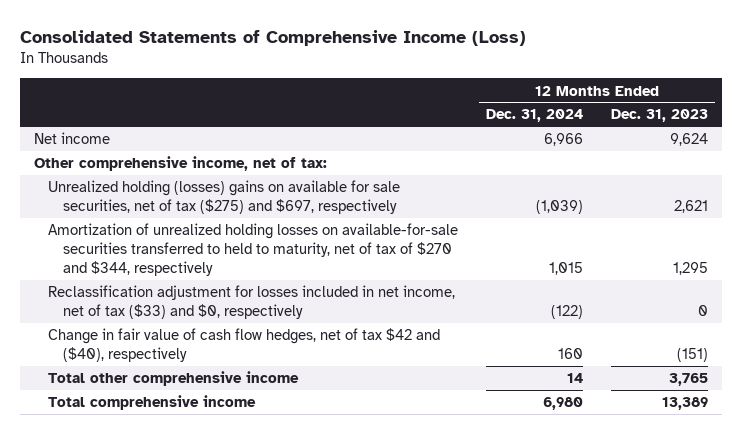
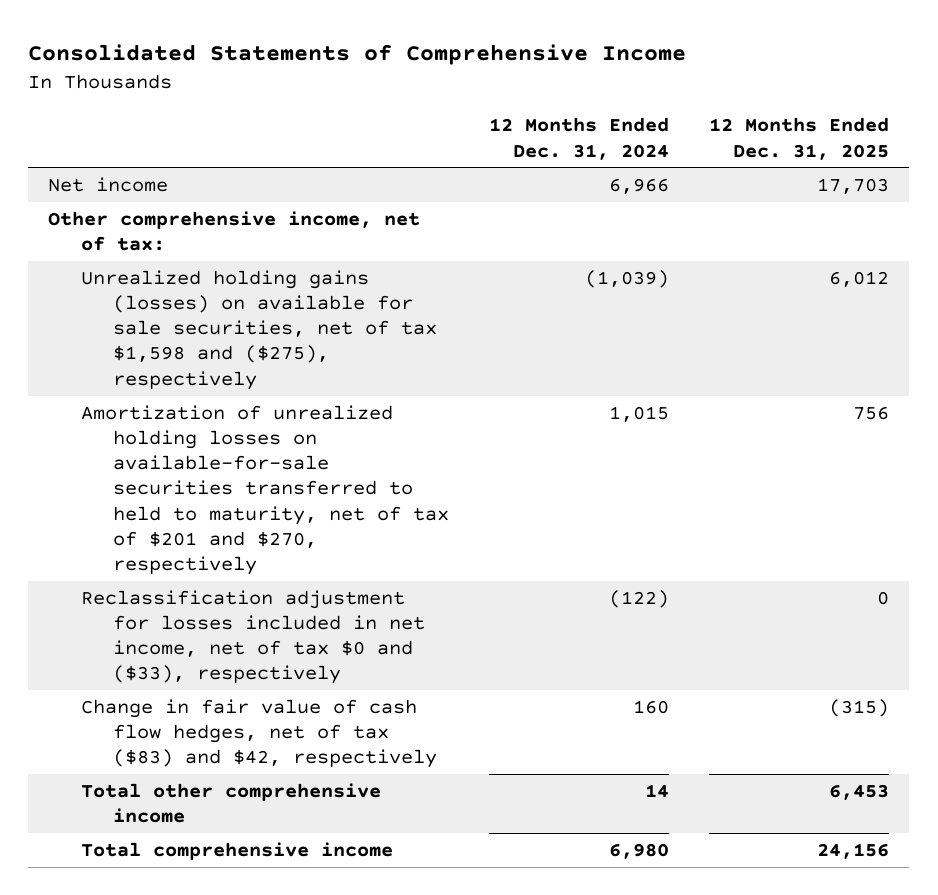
[19,30,526,47] Consolidated Statements of Comprehensive Income (Loss) -> [28,44,687,66] Consolidated Statements of Comprehensive Income
[610,109,708,123] Dec. 31, 2023 -> none
none -> [709,117,890,160] 12 Months Ended Dec. 31, 2025
[48,180,401,214] Unrealized holding (losses) gains on available for sale securities, net of tax ($275) and $697, respectively -> [80,270,438,390] Unrealized holding gains (losses) on available for sale securities, net of tax $1,598 and ($275), respectively
[48,223,459,276] Amortization of unrealized holding losses on available-for-sale securities transferred to held to maturity, net of tax of $270 and $344, respectively -> [80,405,450,575] Amortization of unrealized holding losses on available-for-sale securities transferred to held to maturity, net of tax of $201 and $270, respectively
[48,285,456,319] Reclassification adjustment for losses included in net income, net of tax ($33) and $0, respectively -> [80,590,426,685] Reclassification adjustment for losses included in net income, net of tax $0 and ($33), respectively
[48,328,441,362] Change in fair value of cash flow hedges, net of tax $42 and ($40), respectively -> [80,699,438,769] Change in fair value of cash flow hedges, net of tax ($83) and $42, respectively

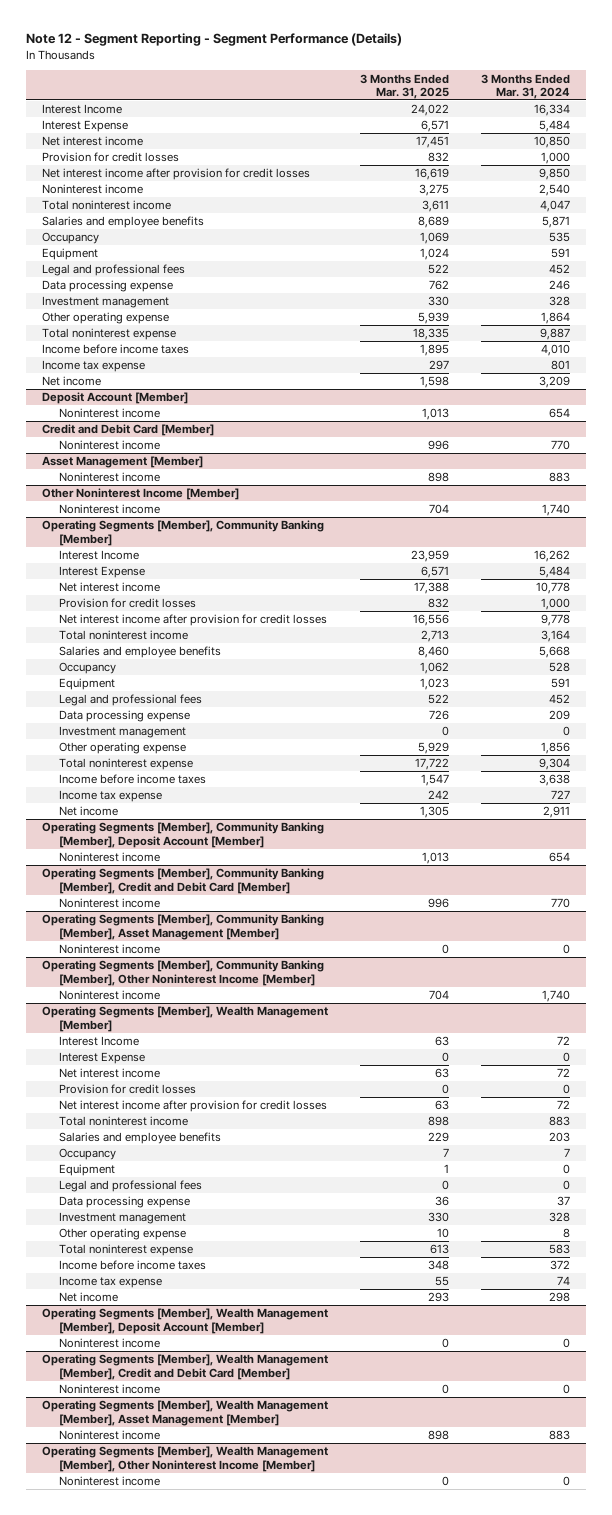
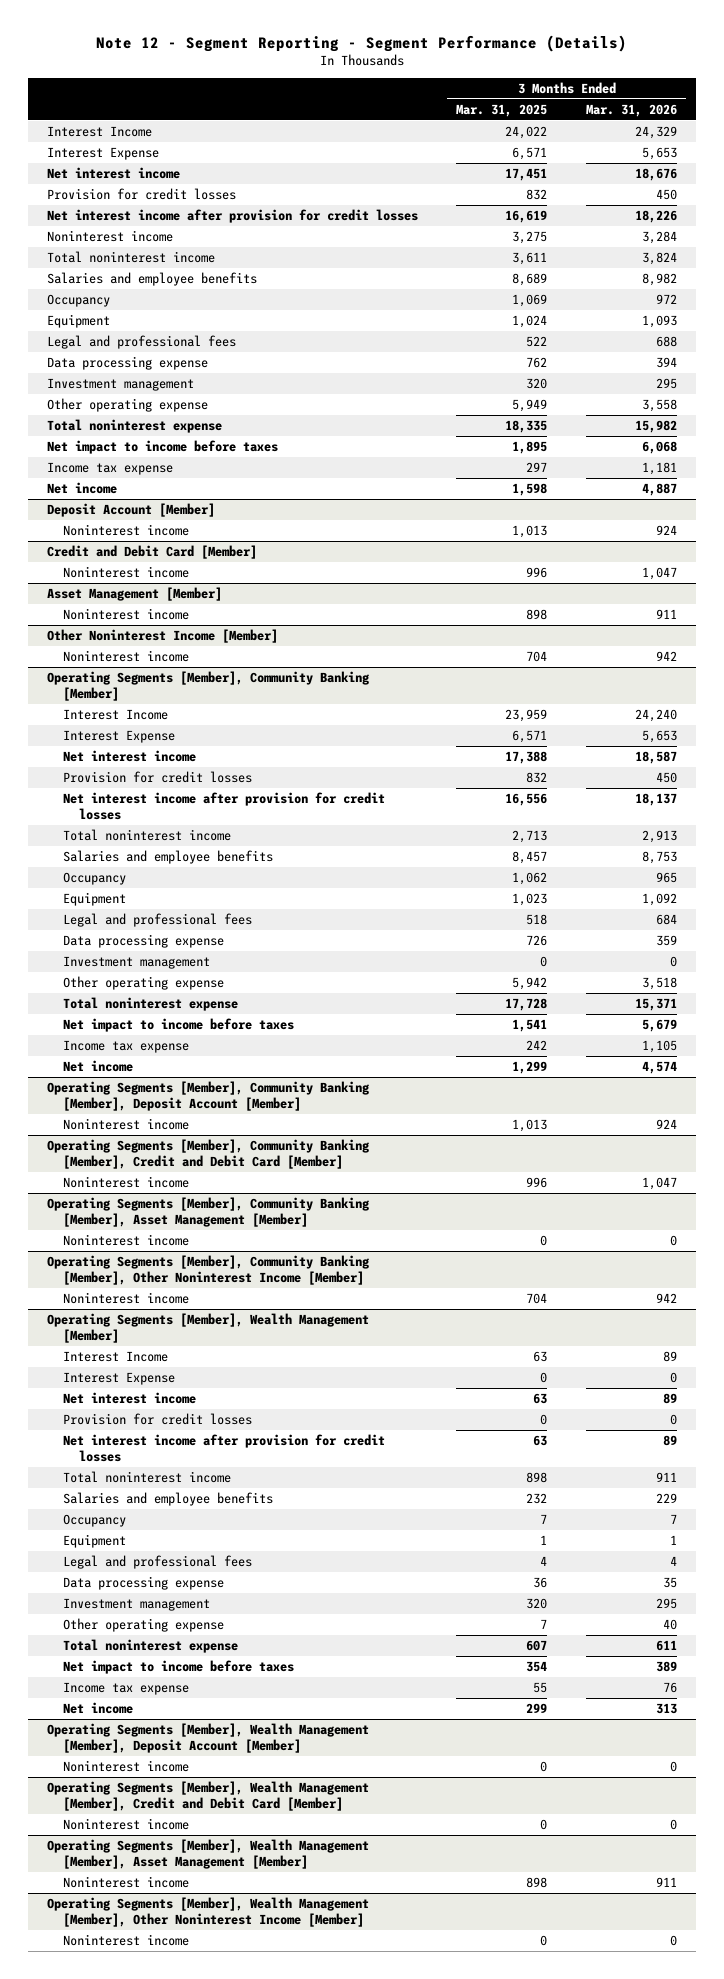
[481,73,571,99] 3 Months Ended Mar. 31, 2024 -> none
none -> [585,103,677,117] Mar. 31, 2026
[428,296,450,307] 330 -> [526,377,548,389] 320
[418,312,450,325] 5,939 -> [512,398,548,412] 5,949
[41,344,189,355] Income before income taxes -> [46,439,278,454] Net impact to income before taxes
[418,646,450,659] 8,460 -> [512,850,548,864] 8,457
[428,694,450,705] 522 -> [526,913,548,925] 518
[418,742,450,755] 5,929 -> [512,976,548,990] 5,942
[415,758,450,771] 17,722 -> [505,997,548,1011] 17,728
[58,774,206,785] Income before income taxes -> [62,1017,294,1032] Net impact to income before taxes
[421,774,450,787] 1,547 -> [512,1018,548,1032] 1,541
[420,806,450,819] 1,305 -> [512,1060,548,1074] 1,299
[428,1132,450,1143] 229 -> [526,1492,548,1504] 232
[442,1180,450,1191] 0 -> [540,1555,548,1566] 4
[428,1212,450,1223] 330 -> [526,1597,548,1609] 320
[437,1228,450,1239] 10 -> [540,1618,548,1629] 7
[430,1244,450,1255] 613 -> [526,1639,548,1651] 607
[58,1260,206,1271] Income before income taxes -> [62,1659,294,1674] Net impact to income before taxes
[428,1260,450,1271] 348 -> [526,1660,548,1672] 354
[428,1292,450,1303] 293 -> [526,1702,548,1713] 299

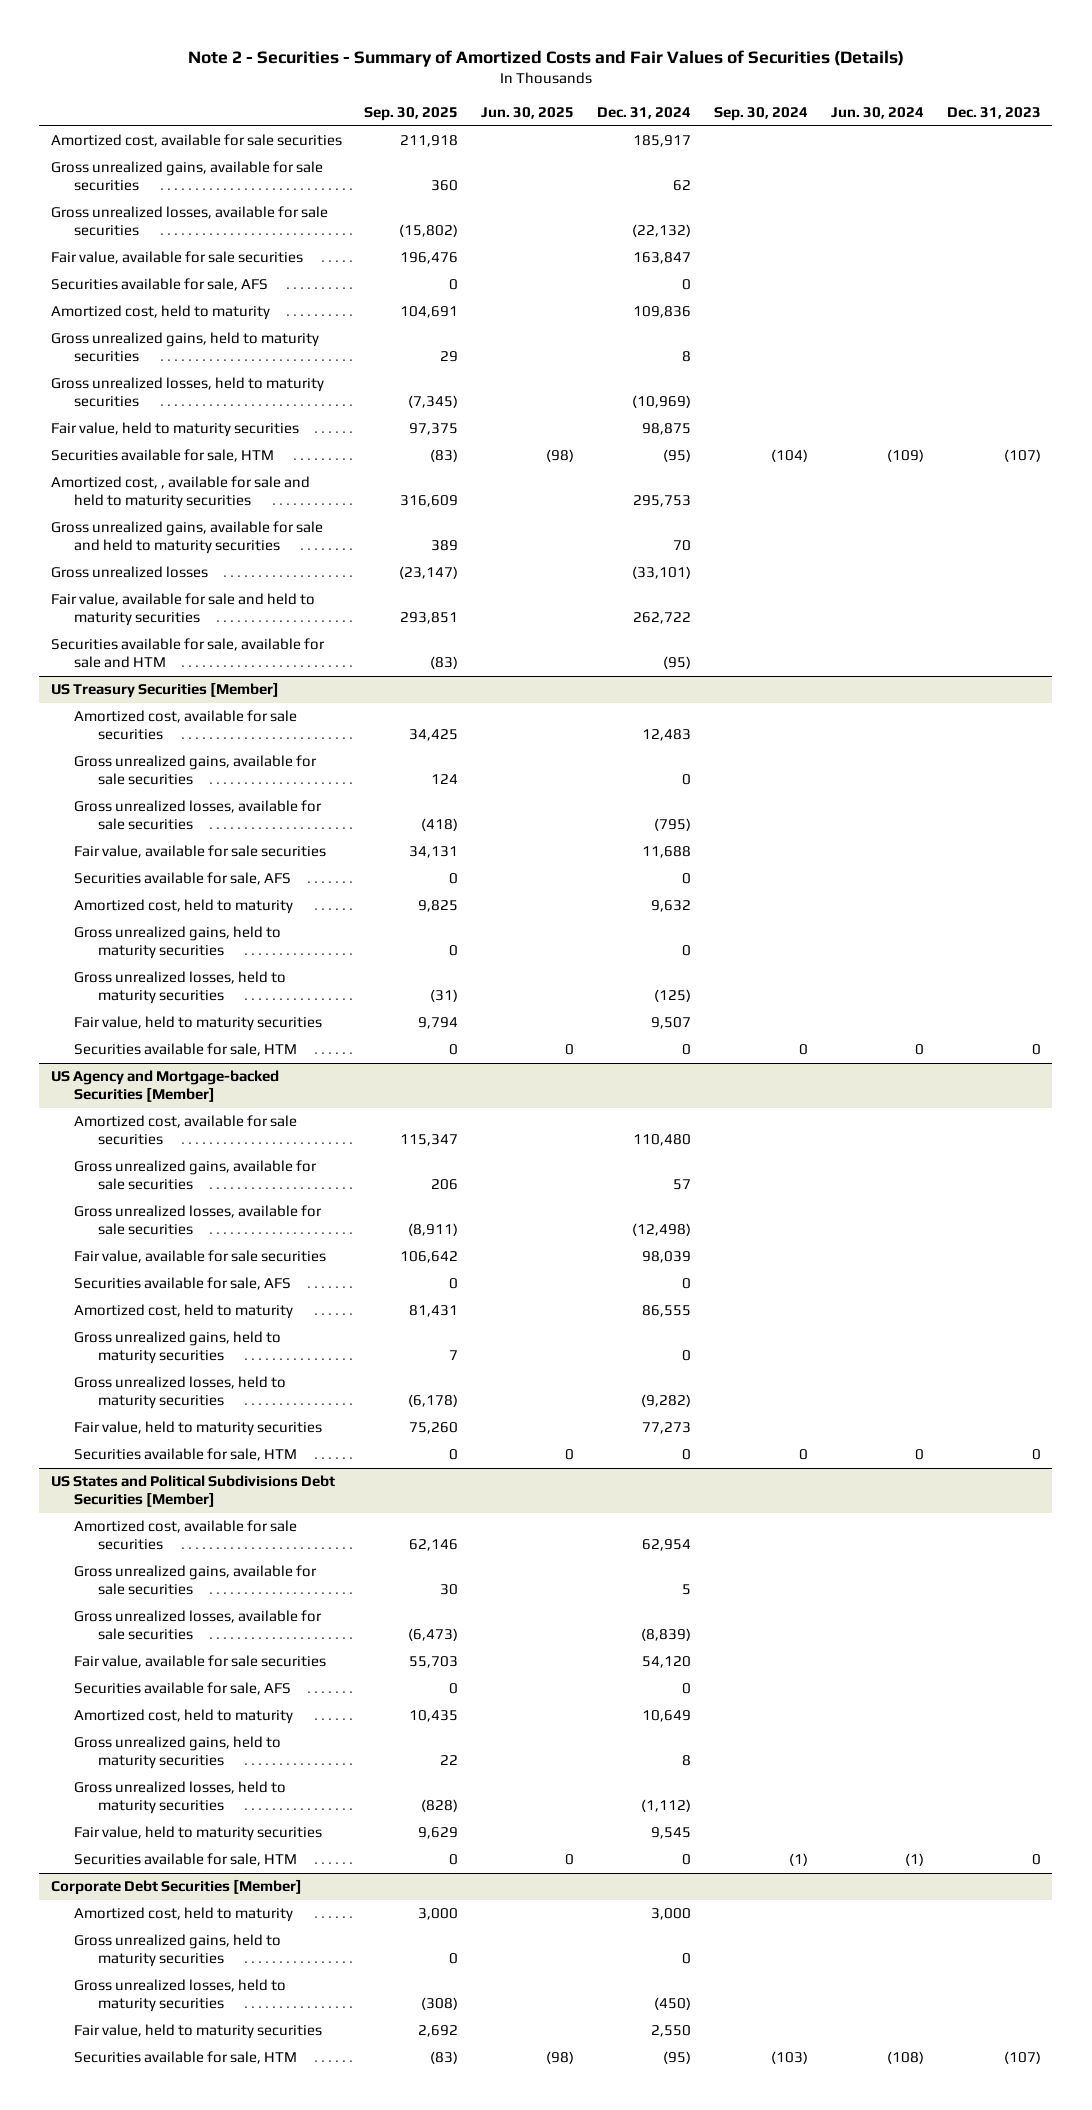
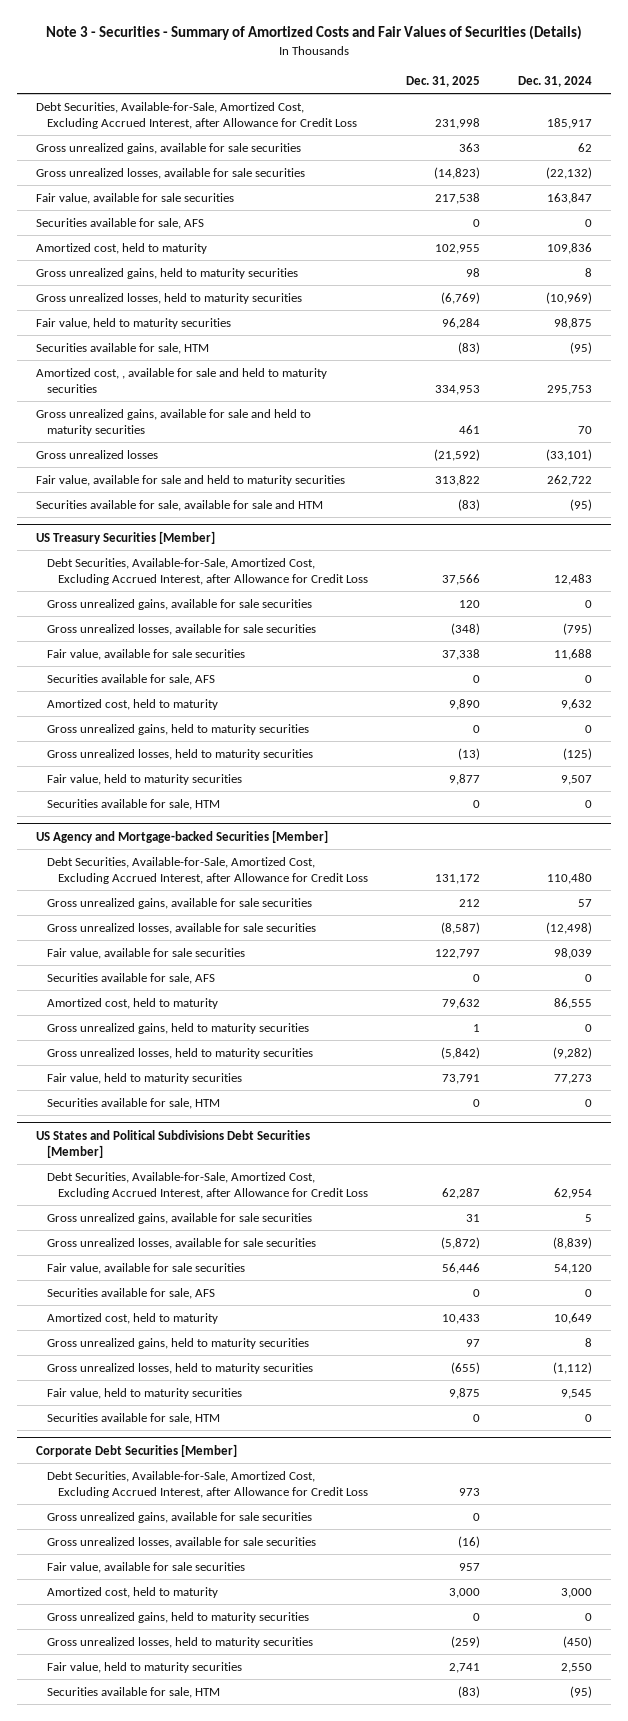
[187,49,904,67] Note 2 - Securities - Summary of Amortized Costs and Fair Values of Securities (Details) -> [46,25,583,41] Note 3 - Securities - Summary of Amortized Costs and Fair Values of Securities (Details)
[364,107,459,122] Sep. 30, 2025 -> none
[481,107,575,120] Jun. 30, 2025 -> none
[714,107,809,122] Sep. 30, 2024 -> none
[831,107,925,120] Jun. 30, 2024 -> none
[946,107,1041,120] Dec. 31, 2023 -> none
none -> [406,75,481,87] Dec. 31, 2025
[50,134,342,148] Amortized cost, available for sale securities -> [36,101,358,129] Debt Securities, Available-for-Sale, Amortized Cost, Excluding Accrued Interest, after Allowance for Credit Loss
[74,710,298,741] Amortized cost, available for sale securities -> [47,557,368,585] Debt Securities, Available-for-Sale, Amortized Cost, Excluding Accrued Interest, after Allowance for Credit Loss
[74,1115,298,1146] Amortized cost, available for sale securities -> [47,856,368,884] Debt Securities, Available-for-Sale, Amortized Cost, Excluding Accrued Interest, after Allowance for Credit Loss
[74,1520,298,1551] Amortized cost, available for sale securities -> [47,1171,368,1199] Debt Securities, Available-for-Sale, Amortized Cost, Excluding Accrued Interest, after Allowance for Credit Loss
none -> [47,1470,368,1498] Debt Securities, Available-for-Sale, Amortized Cost, Excluding Accrued Interest, after Allowance for Credit Loss
none -> [47,1511,313,1523] Gross unrealized gains, available for sale securities
none -> [47,1536,317,1548] Gross unrealized losses, available for sale securities
none -> [47,1561,246,1573] Fair value, available for sale securities

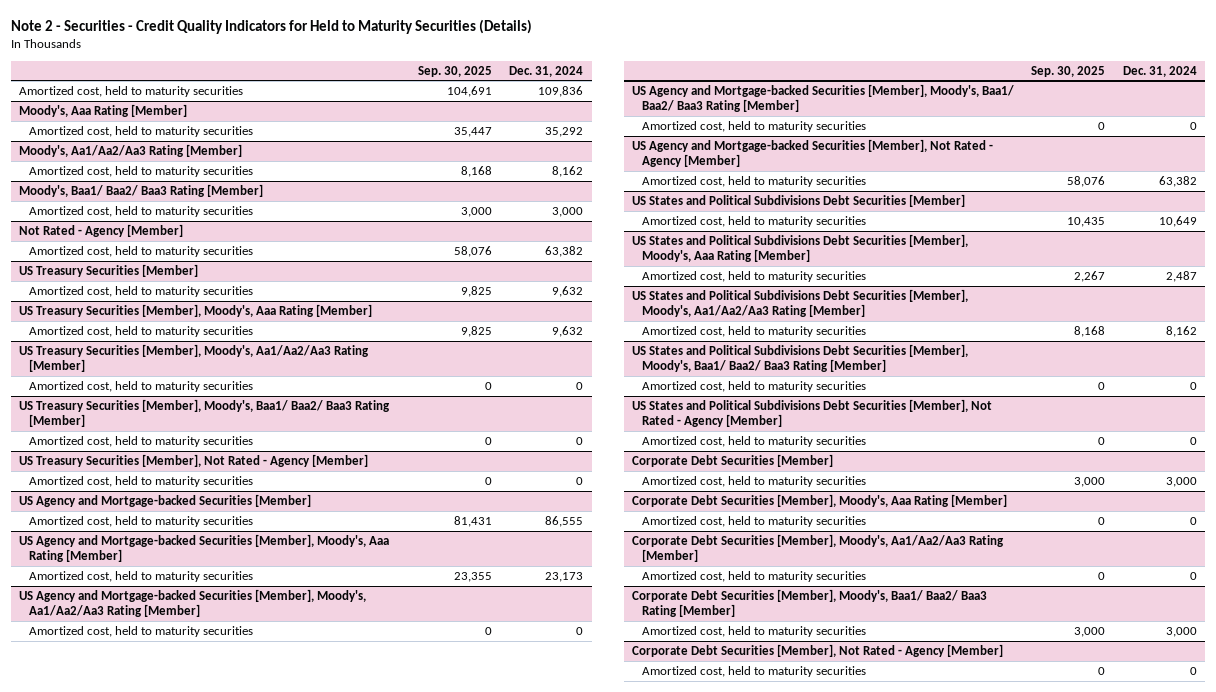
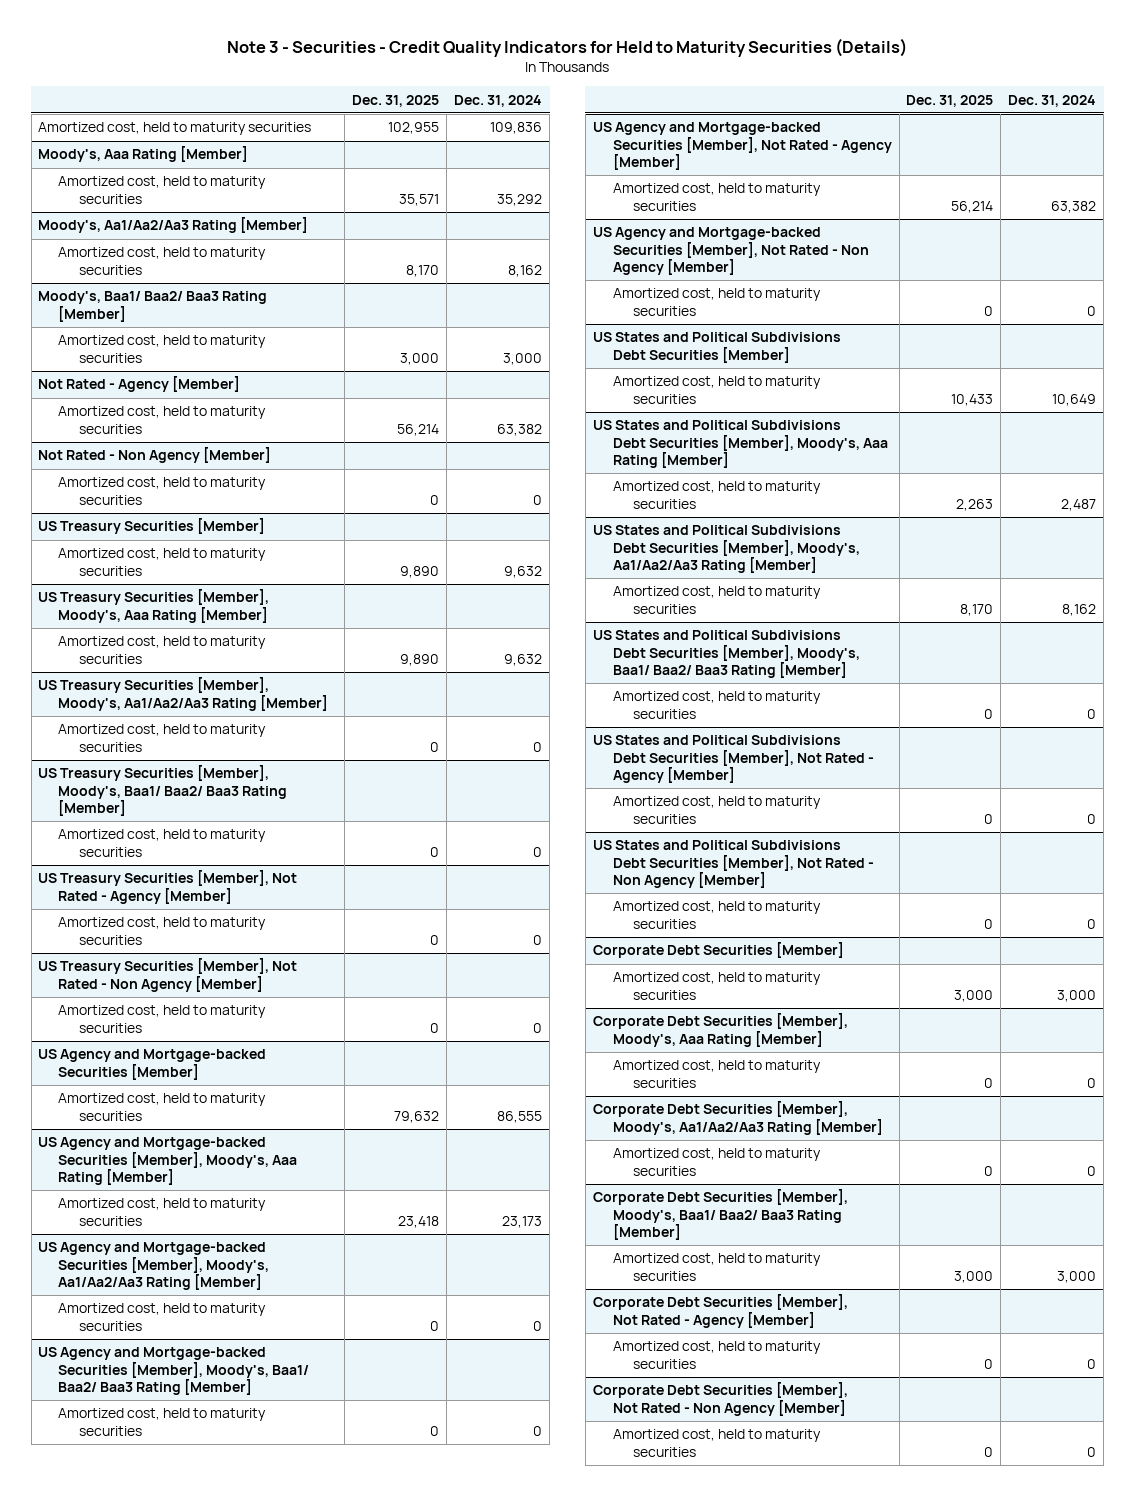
[10,18,532,34] Note 2 - Securities - Credit Quality Indicators for Held to Maturity Securities (Details) -> [227,38,908,58] Note 3 - Securities - Credit Quality Indicators for Held to Maturity Securities (Details)
[418,65,493,77] Sep. 30, 2025 -> none
none -> [352,94,440,107] Dec. 31, 2025
none -> [38,447,272,464] Not Rated - Non Agency [Member]
none -> [58,477,267,505] Amortized cost, held to maturity securities
none -> [38,958,298,992] US Treasury Securities [Member], Not Rated - Non Agency [Member]
none -> [58,1005,267,1033] Amortized cost, held to maturity securities
none -> [592,227,869,276] US Agency and Mortgage-backed Securities [Member], Not Rated - Non Agency [Member]
none -> [612,288,821,316] Amortized cost, held to maturity securities
none -> [592,840,874,889] US States and Political Subdivisions Debt Securities [Member], Not Rated - Non Agency [Member]
none -> [612,901,821,929] Amortized cost, held to maturity securities
none -> [592,1382,848,1416] Corporate Debt Securities [Member], Not Rated - Non Agency [Member]
none -> [612,1429,821,1457] Amortized cost, held to maturity securities

